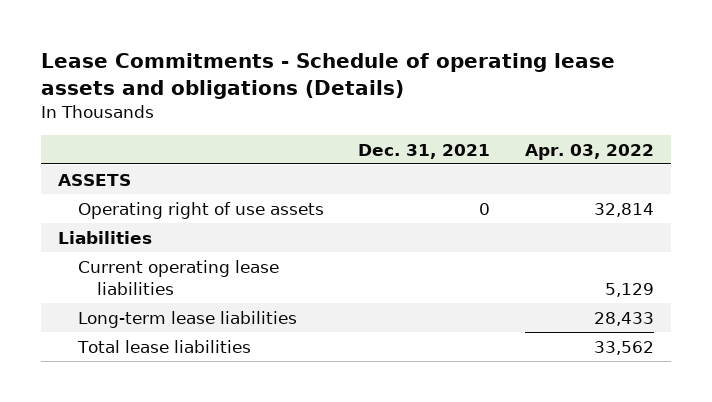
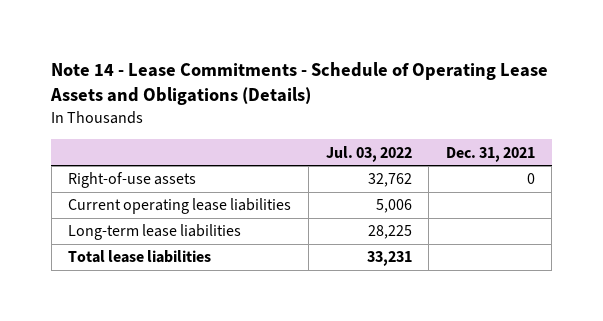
[41,52,616,99] Lease Commitments - Schedule of operating lease assets and obligations (Details) -> [50,62,549,106] Note 14 - Lease Commitments - Schedule of Operating Lease Assets and Obligations (Details)
[524,143,654,160] Apr. 03, 2022 -> none
none -> [325,145,412,162] Jul. 03, 2022
[58,173,132,186] ASSETS -> none
[58,230,153,244] Liabilities -> none
[77,201,324,219] Operating right of use assets -> [68,172,197,189] Right-of-use assets

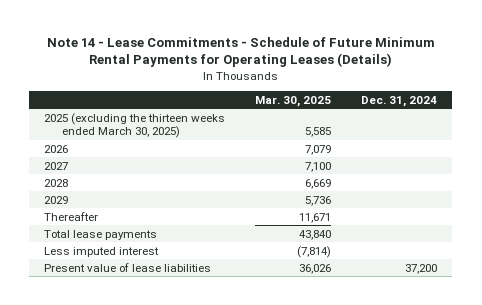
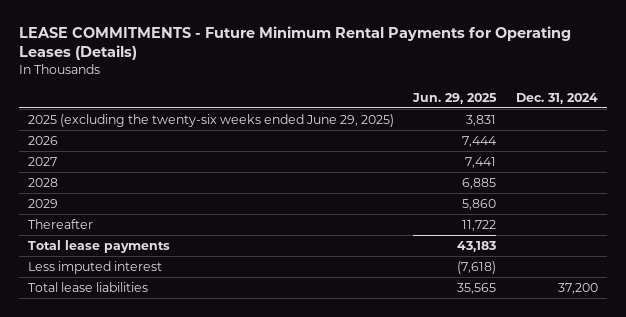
[46,36,435,68] Note 14 - Lease Commitments - Schedule of Future Minimum Rental Payments for Operating Leases (Details) -> [18,26,571,61] LEASE COMMITMENTS - Future Minimum Rental Payments for Operating Leases (Details)
[255,95,332,107] Mar. 30, 2025 -> none
none -> [412,92,498,104] Jun. 29, 2025
[44,112,226,139] 2025 (excluding the thirteen weeks ended March 30, 2025) -> [28,113,395,127] 2025 (excluding the twenty-six weeks ended June 29, 2025)
[44,262,212,272] Present value of lease liabilities -> [28,281,149,292] Total lease liabilities

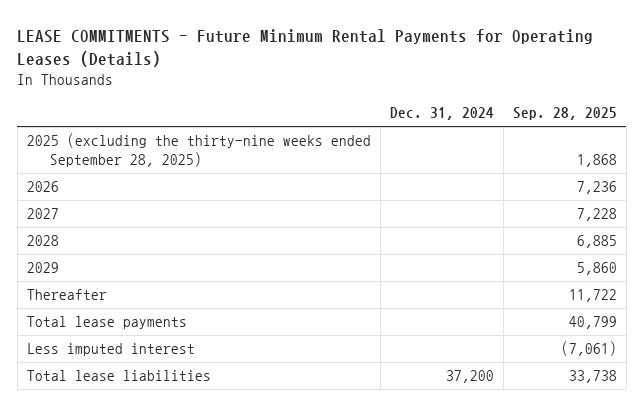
[412,92,498,104] Jun. 29, 2025 -> none
none -> [512,107,617,121] Sep. 28, 2025
[28,113,395,127] 2025 (excluding the twenty-six weeks ended June 29, 2025) -> [26,133,371,168] 2025 (excluding the thirty-nine weeks ended September 28, 2025)

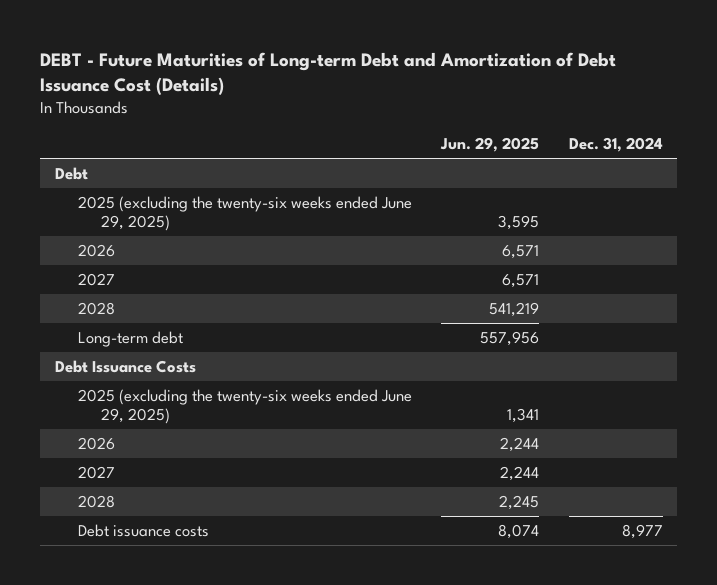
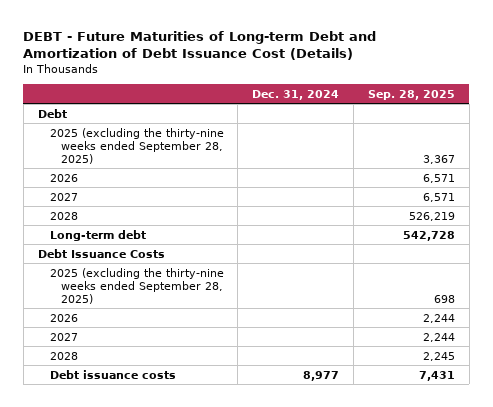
[440,137,540,153] Jun. 29, 2025 -> none
none -> [367,89,455,100] Sep. 28, 2025
[77,195,412,232] 2025 (excluding the twenty-six weeks ended June 29, 2025) -> [49,127,224,164] 2025 (excluding the thirty-nine weeks ended September 28, 2025)
[77,388,412,425] 2025 (excluding the twenty-six weeks ended June 29, 2025) -> [49,267,224,304] 2025 (excluding the thirty-nine weeks ended September 28, 2025)

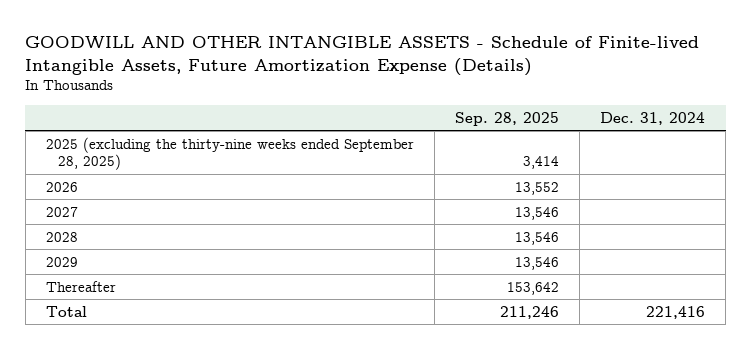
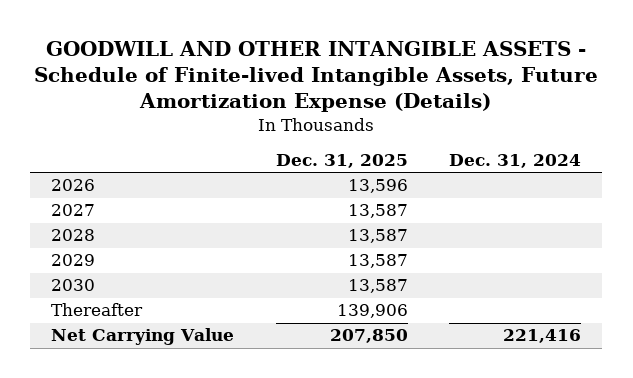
[454,111,559,126] Sep. 28, 2025 -> none
none -> [275,153,408,168] Dec. 31, 2025
[45,136,414,171] 2025 (excluding the thirty-nine weeks ended September 28, 2025) -> none
none -> [51,279,96,292] 2030
[45,305,87,317] Total -> [51,328,235,346] Net Carrying Value

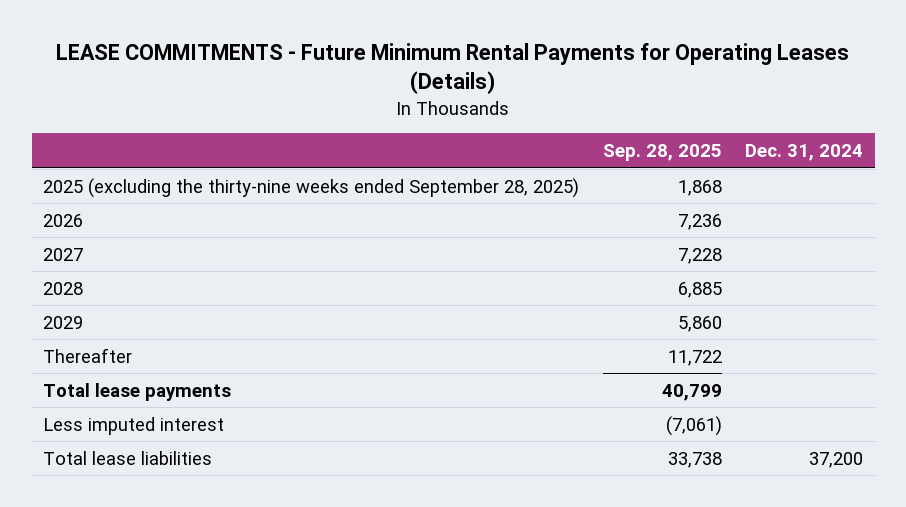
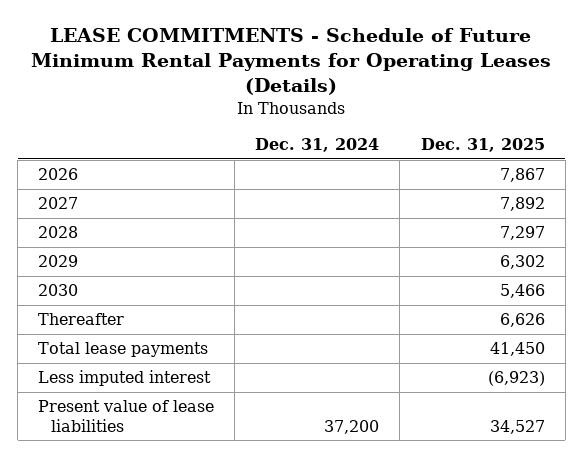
[56,43,850,95] LEASE COMMITMENTS - Future Minimum Rental Payments for Operating Leases (Details) -> [31,28,552,96] LEASE COMMITMENTS - Schedule of Future Minimum Rental Payments for Operating Leases (Details)
[602,144,722,162] Sep. 28, 2025 -> none
none -> [420,138,545,153] Dec. 31, 2025
[43,177,580,198] 2025 (excluding the thirty-nine weeks ended September 28, 2025) -> none
none -> [38,284,79,297] 2030
[43,450,213,465] Total lease liabilities -> [38,400,215,432] Present value of lease liabilities

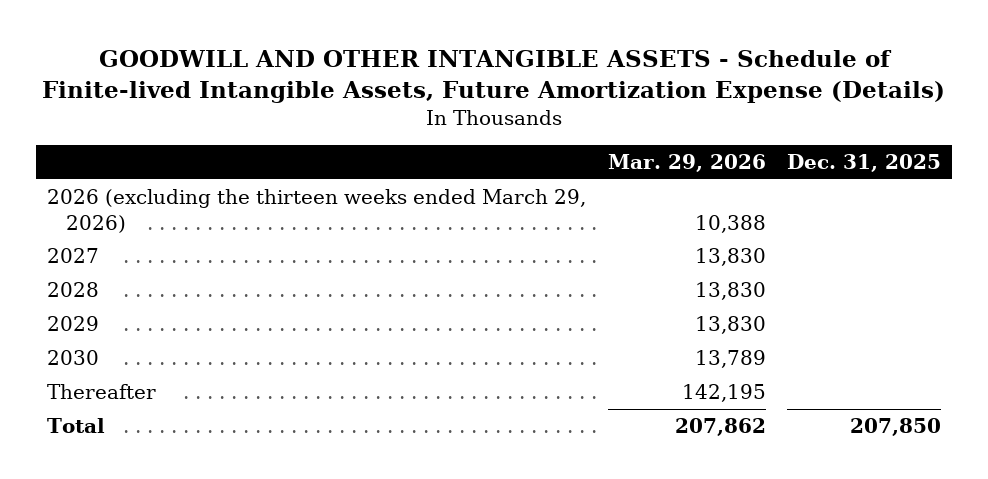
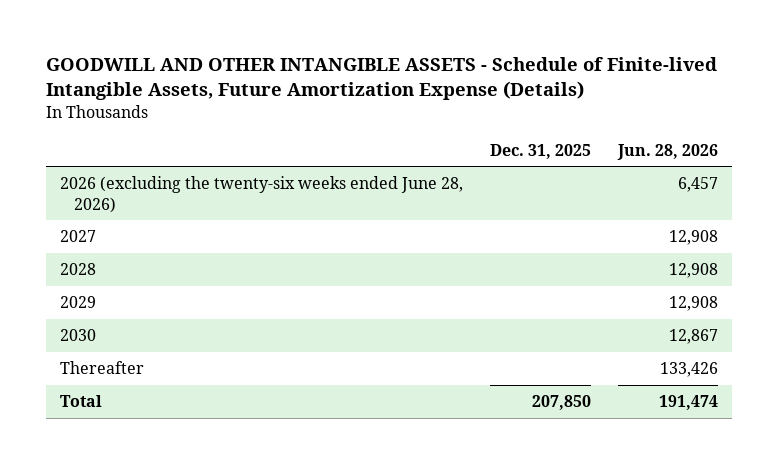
[607,154,766,173] Mar. 29, 2026 -> none
none -> [617,143,719,160] Jun. 28, 2026
[47,189,587,233] 2026 (excluding the thirteen weeks ended March 29, 2026) -> [60,176,464,213] 2026 (excluding the twenty-six weeks ended June 28, 2026)

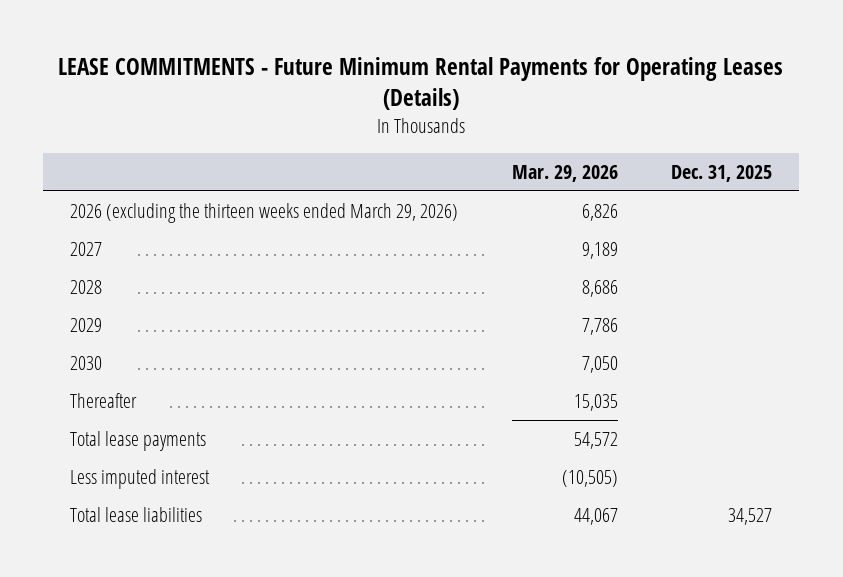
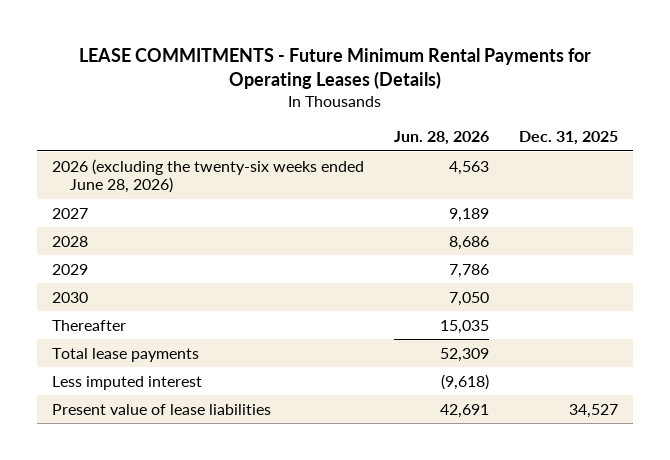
[511,164,618,182] Mar. 29, 2026 -> none
none -> [393,131,489,146] Jun. 28, 2026
[70,203,459,224] 2026 (excluding the thirteen weeks ended March 29, 2026) -> [52,158,365,194] 2026 (excluding the twenty-six weeks ended June 28, 2026)
[70,507,203,523] Total lease liabilities -> [52,403,272,415] Present value of lease liabilities

